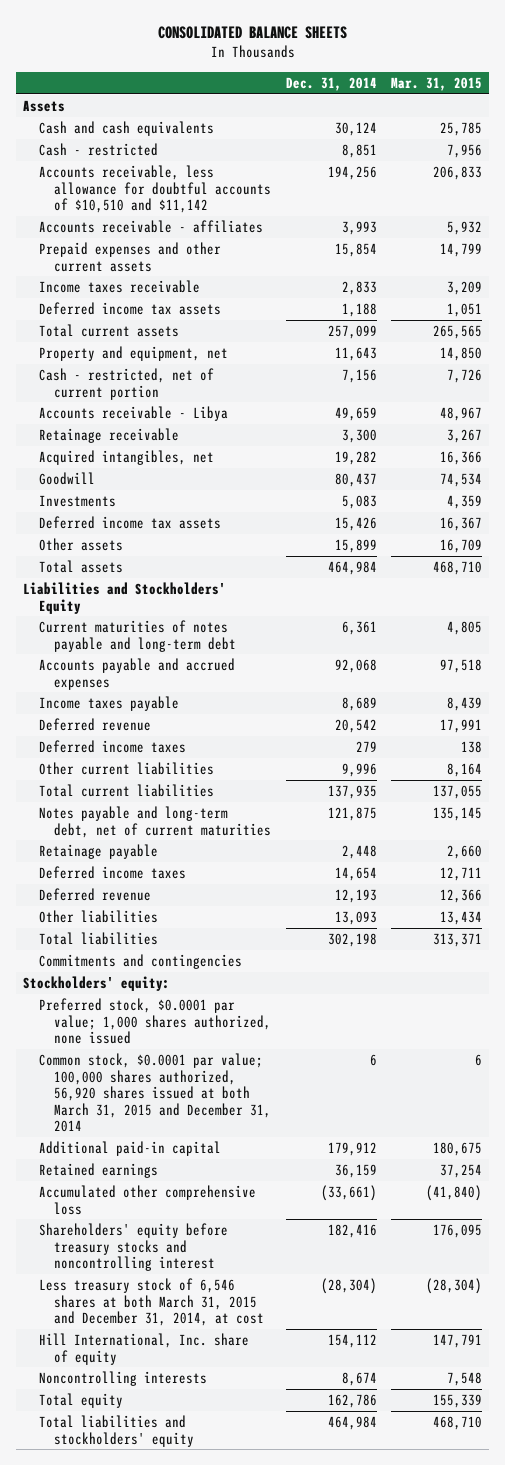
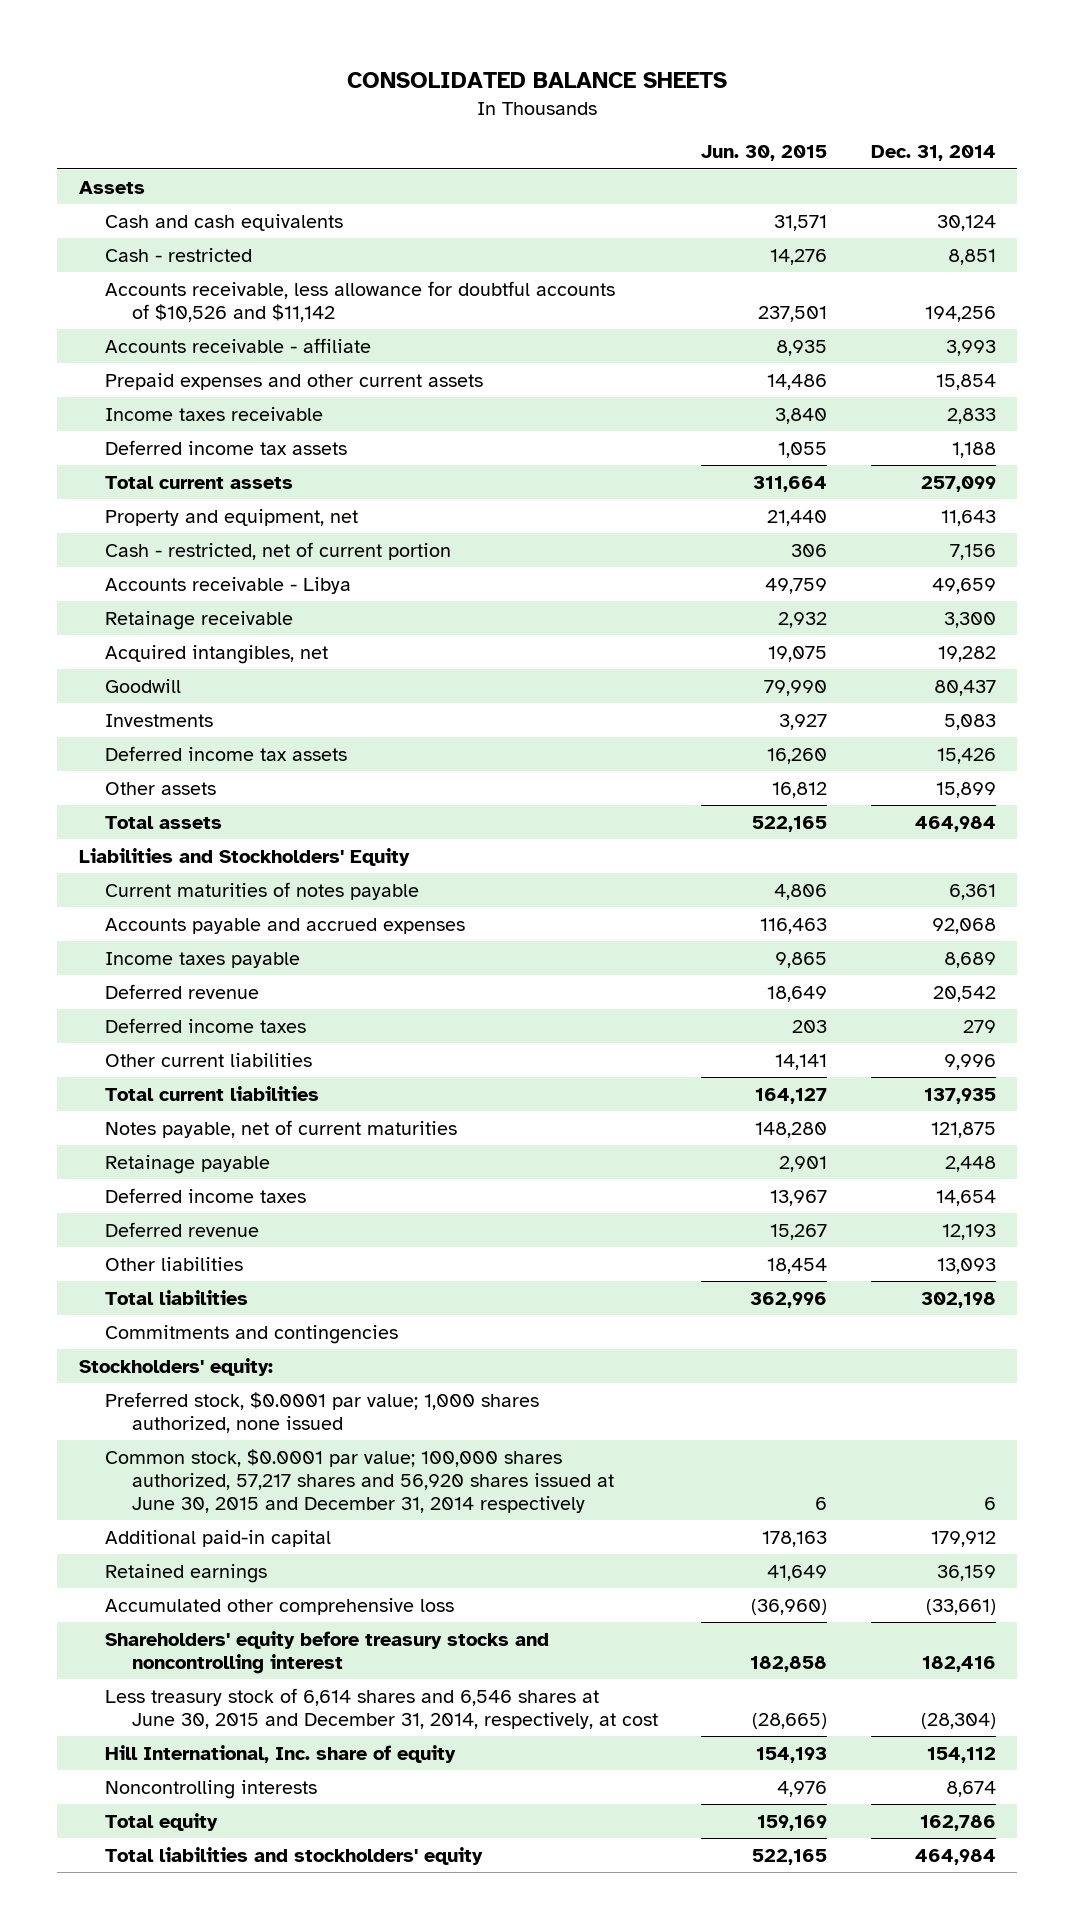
[391,76,483,91] Mar. 31, 2015 -> none
none -> [701,145,828,162] Jun. 30, 2015
[38,164,272,214] Accounts receivable, less allowance for doubtful accounts of $10,510 and $11,142 -> [105,280,616,322] Accounts receivable, less allowance for doubtful accounts of $10,526 and $11,142
[38,219,263,233] Accounts receivable - affiliates -> [105,337,372,353] Accounts receivable - affiliate
[38,619,237,652] Current maturities of notes payable and long-term debt -> [105,881,420,900] Current maturities of notes payable
[38,805,272,838] Notes payable and long-term debt, net of current maturities -> [105,1119,458,1138] Notes payable, net of current maturities
[38,1052,272,1133] Common stock, $0.0001 par value; 100,000 shares authorized, 56,920 shares issued at both March 31, 2015 and December 31, 2014 -> [105,1448,614,1514] Common stock, $0.0001 par value; 100,000 shares authorized, 57,217 shares and 56,920 shares issued at June 30, 2015 and December 31, 2014 respectively
[38,1277,265,1327] Less treasury stock of 6,546 shares at both March 31, 2015 and December 31, 2014, at cost -> [105,1687,658,1729] Less treasury stock of 6,614 shares and 6,546 shares at June 30, 2015 and December 31, 2014, respectively, at cost

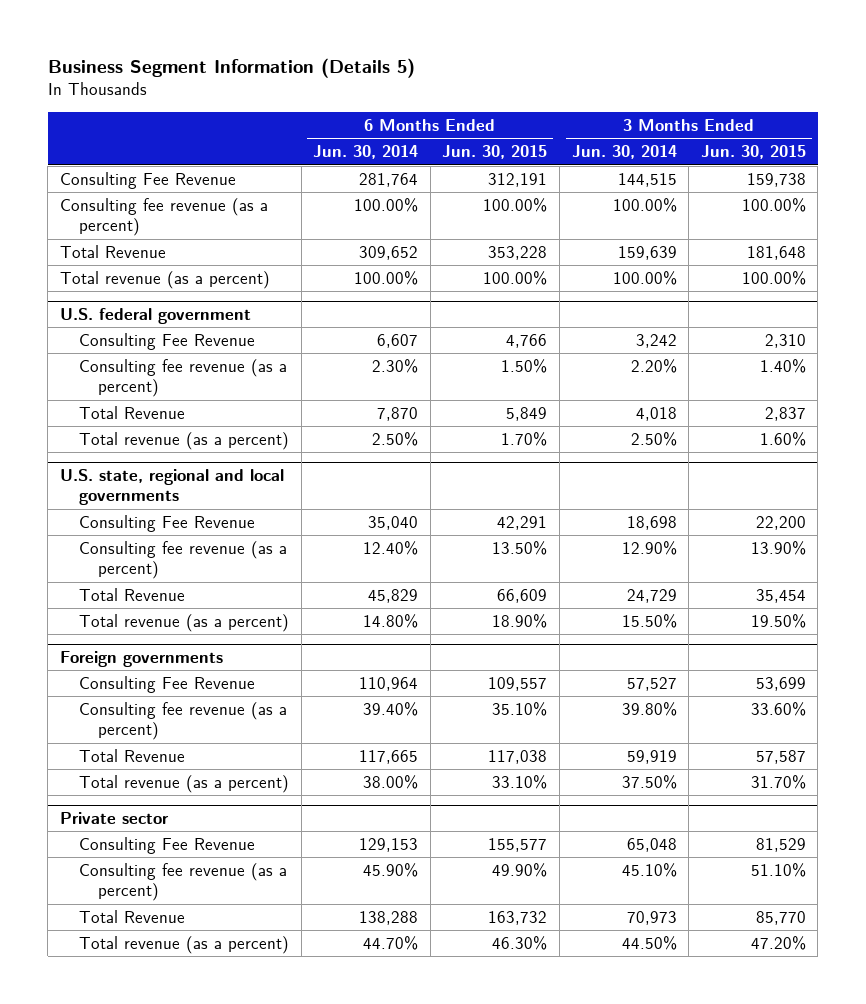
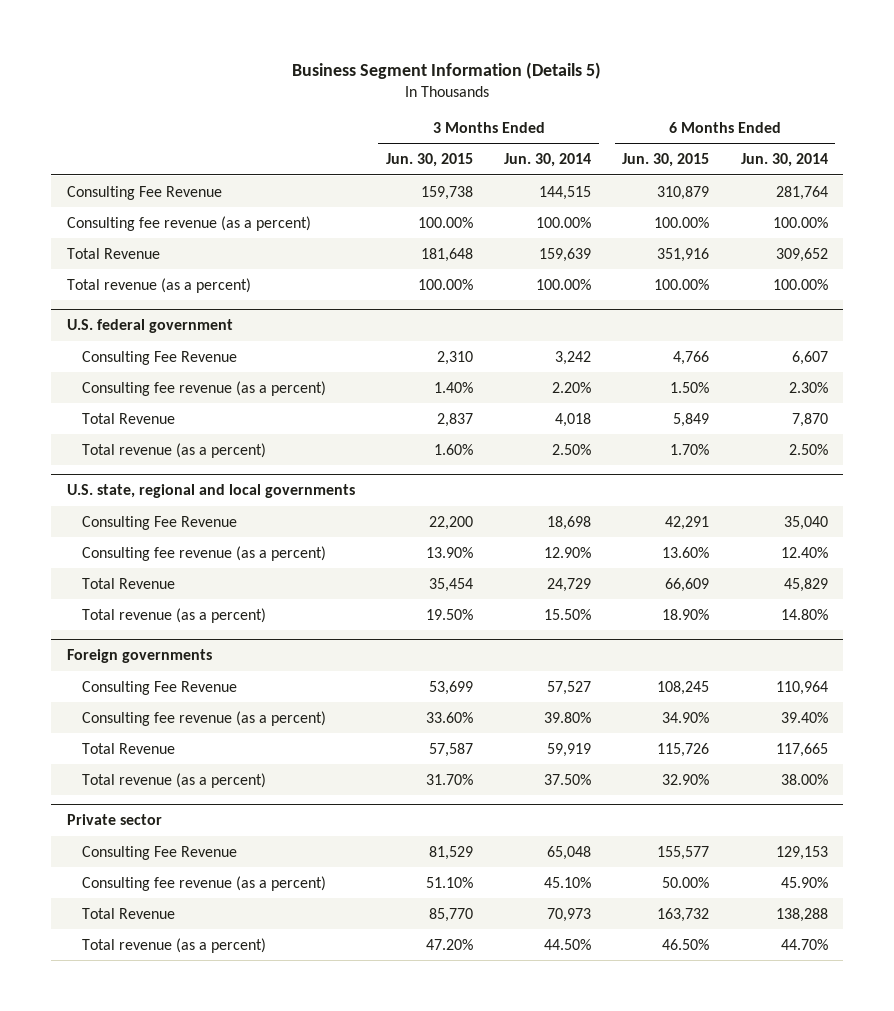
[488,172,548,187] 312,191 -> [657,185,710,200] 310,879
[488,245,548,260] 353,228 -> [657,247,710,262] 351,916
[492,540,548,555] 13.50% -> [662,546,710,558] 13.60%
[488,676,548,691] 109,557 -> [657,680,710,695] 108,245
[492,701,548,716] 35.10% -> [662,711,710,723] 34.90%
[488,749,548,764] 117,038 -> [657,742,710,757] 115,726
[492,774,548,789] 33.10% -> [662,773,710,785] 32.90%
[492,862,548,877] 49.90% -> [662,876,710,888] 50.00%
[492,935,548,950] 46.30% -> [662,938,710,950] 46.50%

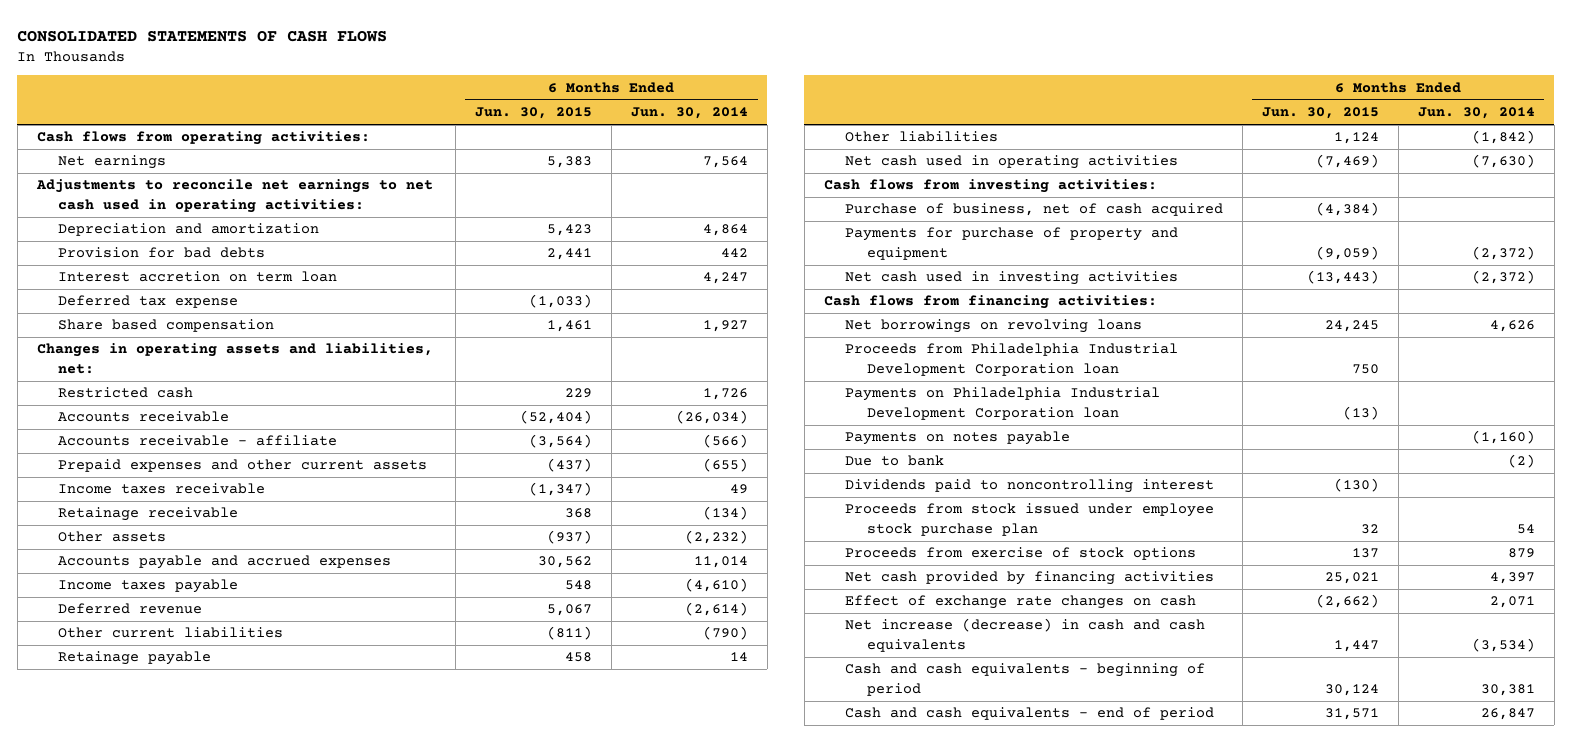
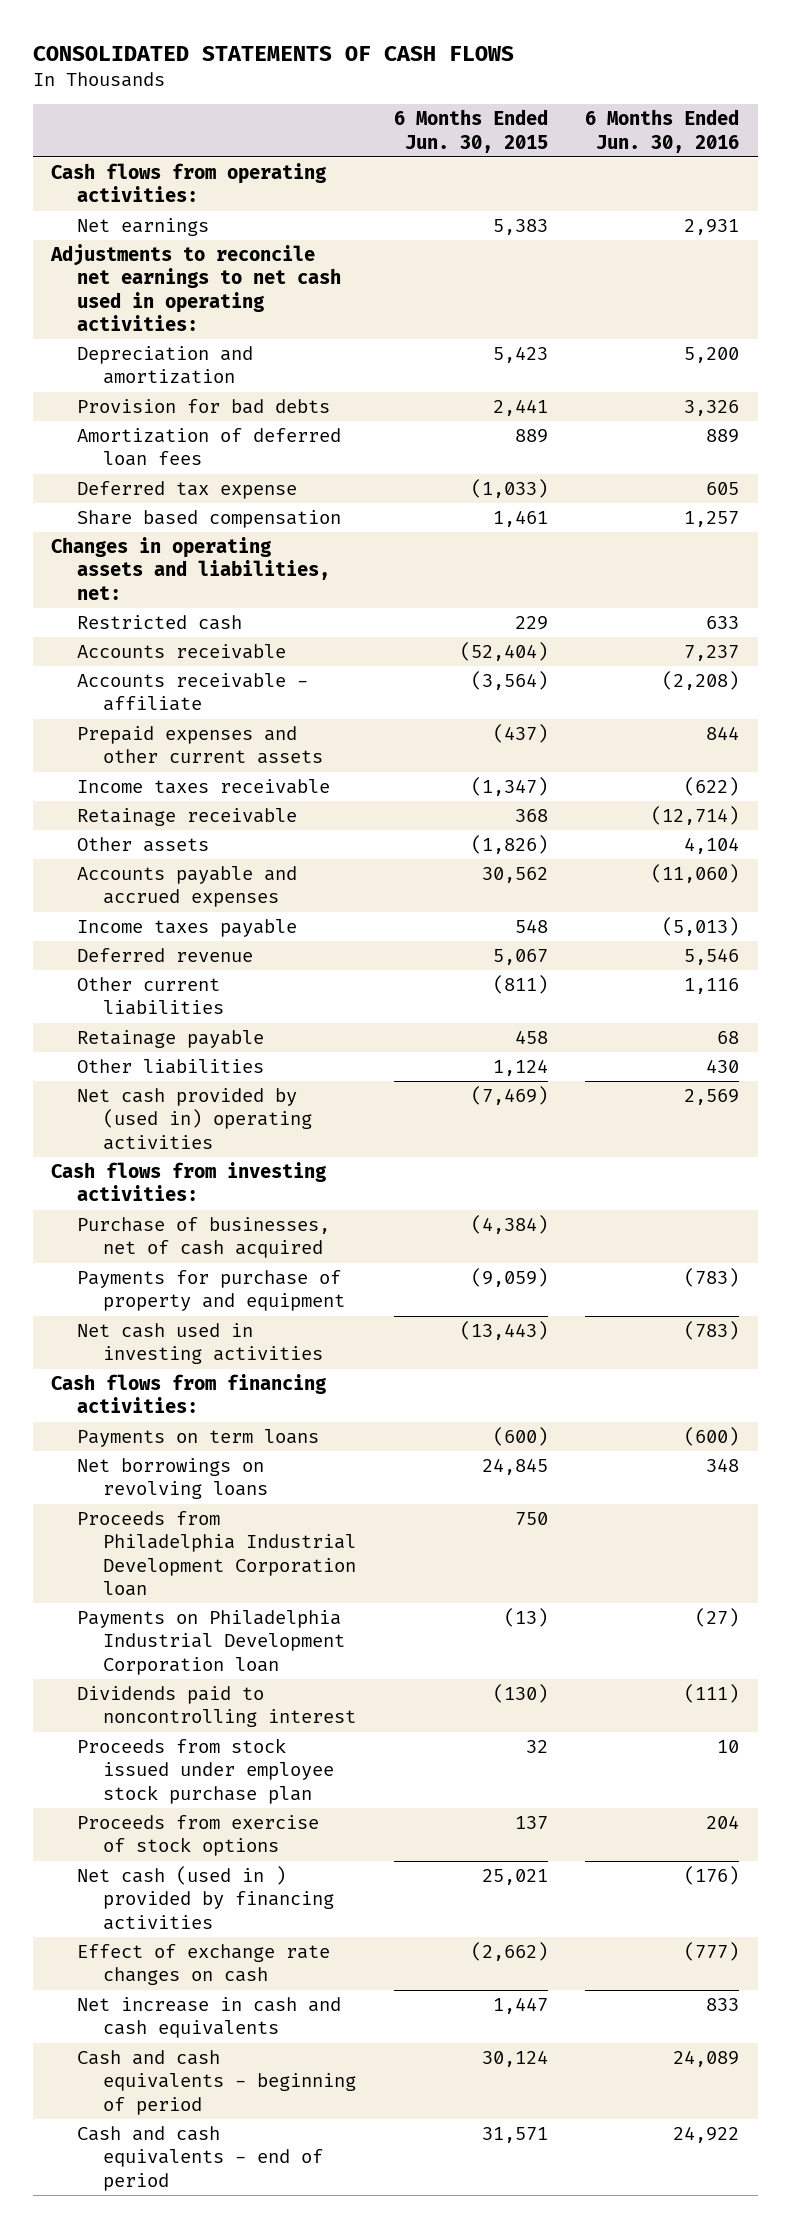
[630,107,748,120] Jun. 30, 2014 -> none
none -> [585,109,740,153] 6 Months Ended Jun. 30, 2016
[58,271,338,283] Interest accretion on term loan -> none
none -> [77,428,342,467] Amortization of deferred loan fees
[547,530,593,545] (937) -> [470,835,548,855] (1,826)
[845,155,1179,170] Net cash used in operating activities -> [77,1088,313,1150] Net cash provided by (used in) operating activities
[845,203,1224,217] Purchase of business, net of cash acquired -> [77,1217,331,1259] Purchase of businesses, net of cash acquired
none -> [77,1429,320,1448] Payments on term loans
[1325,320,1380,333] 24,245 -> [481,1458,548,1476] 24,845
[845,431,1071,446] Payments on notes payable -> none
[845,455,945,467] Due to bank -> none
[845,571,1215,586] Net cash provided by financing activities -> [77,1866,335,1930] Net cash (used in ) provided by financing activities
[845,618,1206,652] Net increase (decrease) in cash and cash equivalents -> [77,1997,342,2039] Net increase in cash and cash equivalents

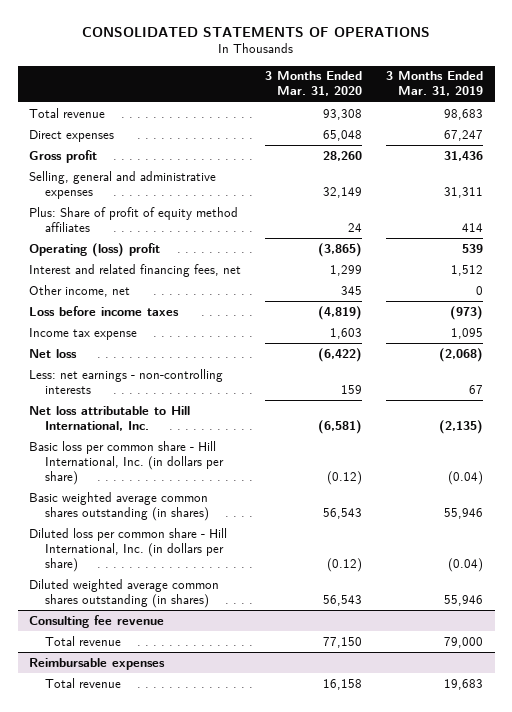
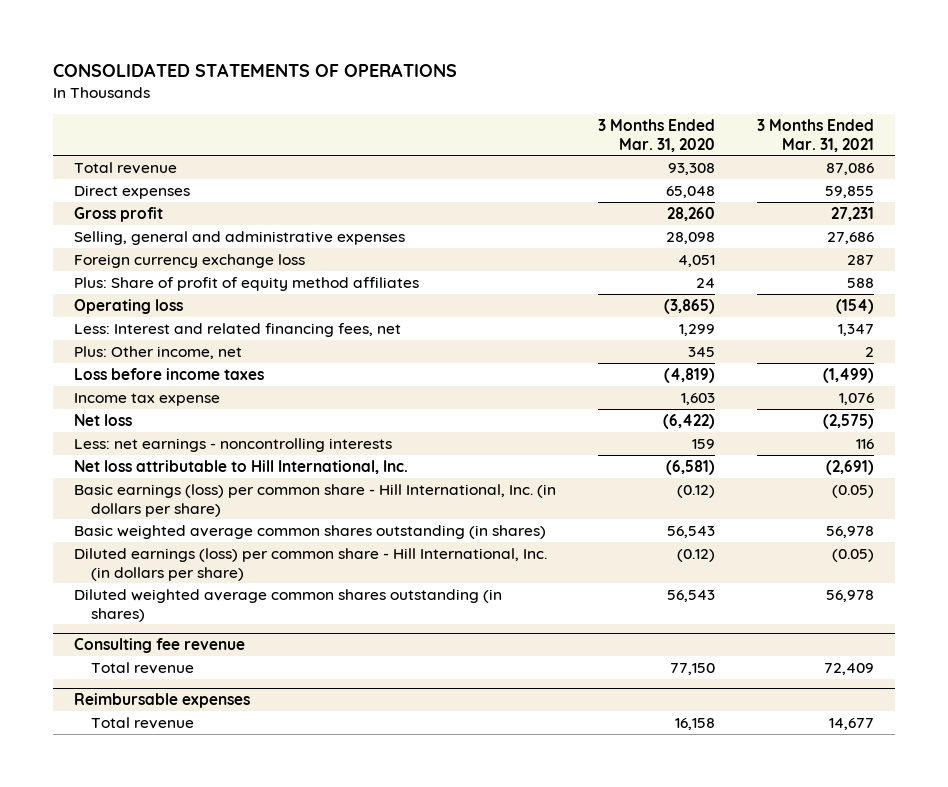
[386,71,484,97] 3 Months Ended Mar. 31, 2019 -> none
none -> [757,118,875,152] 3 Months Ended Mar. 31, 2021
[323,186,363,198] 32,149 -> [666,231,716,244] 28,098
none -> [73,253,305,268] Foreign currency exchange loss
[29,242,161,257] Operating (loss) profit -> [73,298,183,314] Operating loss
[29,263,242,277] Interest and related financing fees, net -> [73,322,401,337] Less: Interest and related financing fees, net
[29,284,131,297] Other income, net -> [73,345,242,359] Plus: Other income, net
[29,368,224,394] Less: net earnings - non-controlling interests -> [73,437,392,452] Less: net earnings - noncontrolling interests
[29,440,225,485] Basic loss per common share - Hill International, Inc. (in dollars per share) -> [73,483,556,517] Basic earnings (loss) per common share - Hill International, Inc. (in dollars per share)
[29,527,228,572] Diluted loss per common share - Hill International, Inc. (in dollars per share) -> [73,547,547,581] Diluted earnings (loss) per common share - Hill International, Inc. (in dollars per share)

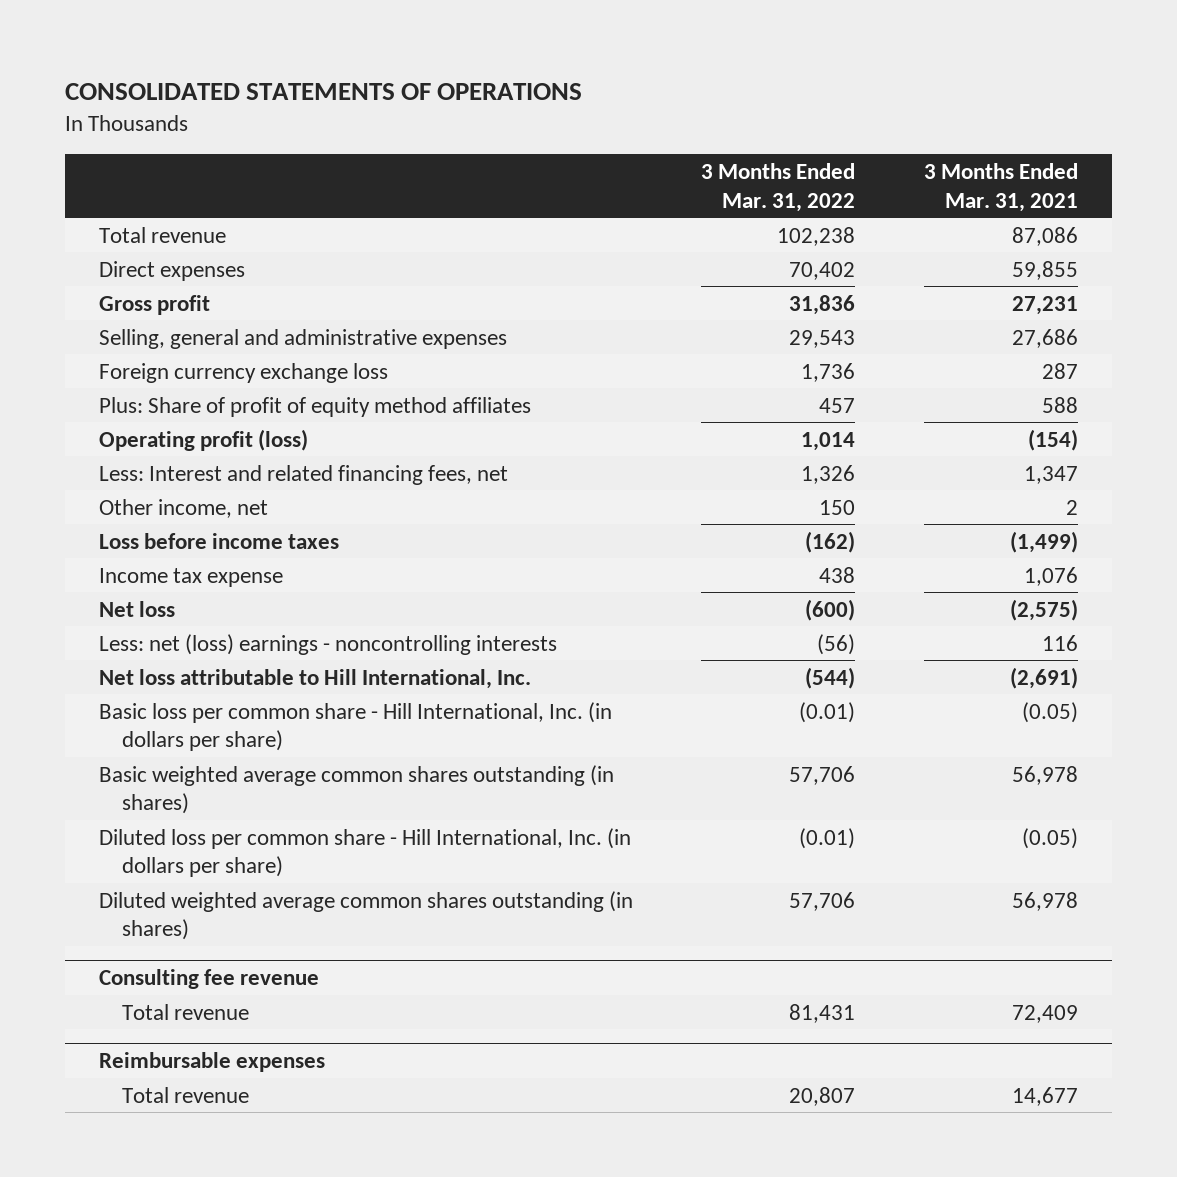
[598,118,716,152] 3 Months Ended Mar. 31, 2020 -> none
none -> [701,162,856,212] 3 Months Ended Mar. 31, 2022
[73,298,183,314] Operating loss -> [98,428,308,451] Operating profit (loss)
[73,345,242,359] Plus: Other income, net -> [98,498,268,518] Other income, net
[73,437,392,452] Less: net earnings - noncontrolling interests -> [98,633,557,655] Less: net (loss) earnings - noncontrolling interests
[73,483,556,517] Basic earnings (loss) per common share - Hill International, Inc. (in dollars per share) -> [98,701,612,752] Basic loss per common share - Hill International, Inc. (in dollars per share)
[73,547,547,581] Diluted earnings (loss) per common share - Hill International, Inc. (in dollars per share) -> [98,827,631,878] Diluted loss per common share - Hill International, Inc. (in dollars per share)

